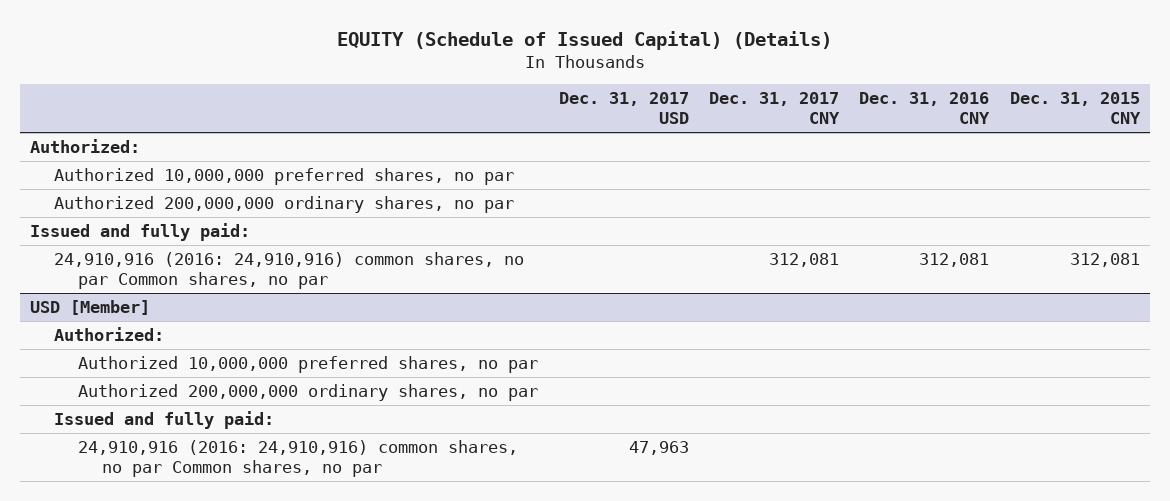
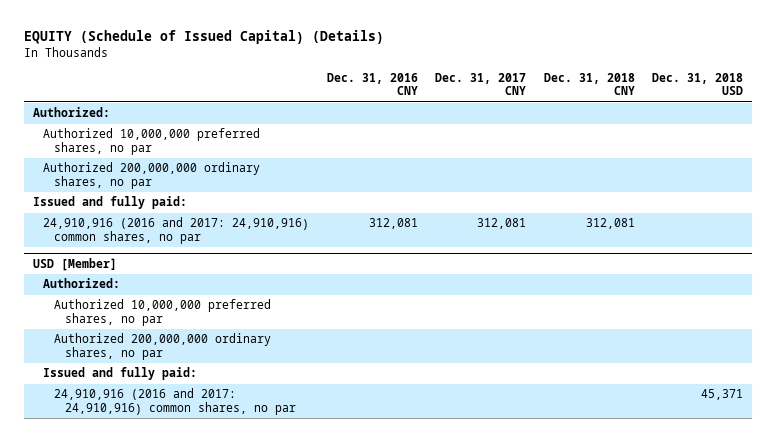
[558,92,689,125] Dec. 31, 2017 USD -> none
[1009,92,1141,125] Dec. 31, 2015 CNY -> none
none -> [543,73,635,96] Dec. 31, 2018 CNY
none -> [652,73,744,96] Dec. 31, 2018 USD
[54,252,525,289] 24,910,916 (2016: 24,910,916) common shares, no par Common shares, no par -> [43,217,310,244] 24,910,916 (2016 and 2017: 24,910,916) common shares, no par
[78,440,519,477] 24,910,916 (2016: 24,910,916) common shares, no par Common shares, no par -> [53,388,296,415] 24,910,916 (2016 and 2017: 24,910,916) common shares, no par

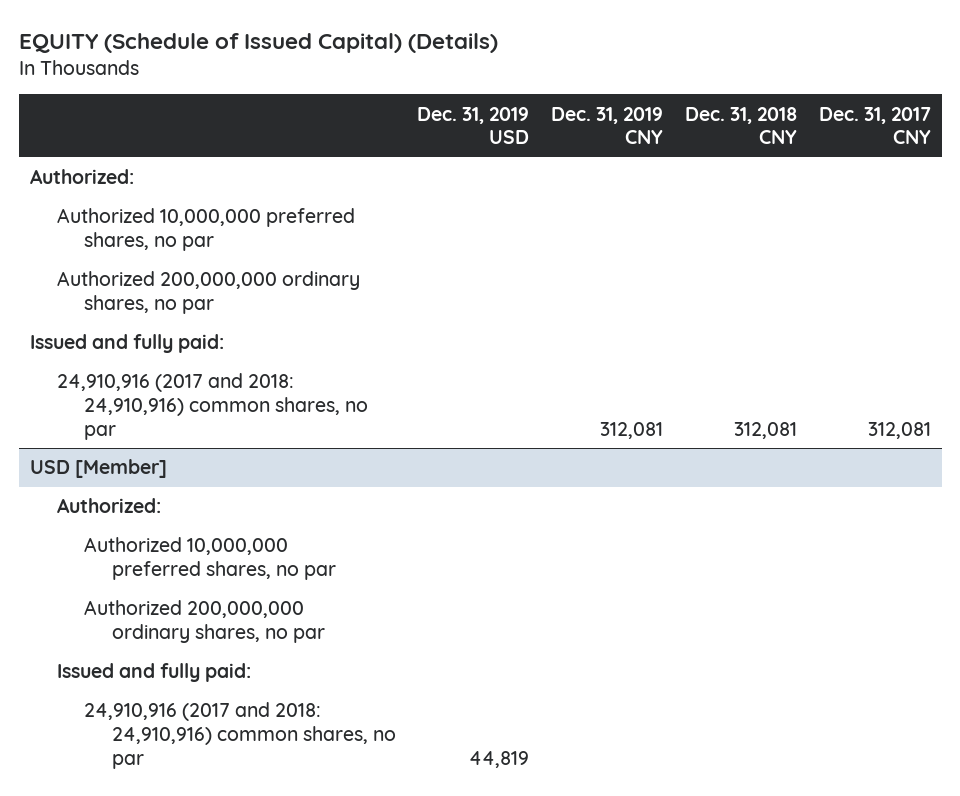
[326,73,418,96] Dec. 31, 2016 CNY -> none
[652,73,744,96] Dec. 31, 2018 USD -> none
none -> [417,106,530,145] Dec. 31, 2019 USD
none -> [551,106,664,145] Dec. 31, 2019 CNY
[43,217,310,244] 24,910,916 (2016 and 2017: 24,910,916) common shares, no par -> [56,373,369,440] 24,910,916 (2017 and 2018: 24,910,916) common shares, no par
[53,388,296,415] 24,910,916 (2016 and 2017: 24,910,916) common shares, no par -> [84,702,396,769] 24,910,916 (2017 and 2018: 24,910,916) common shares, no par

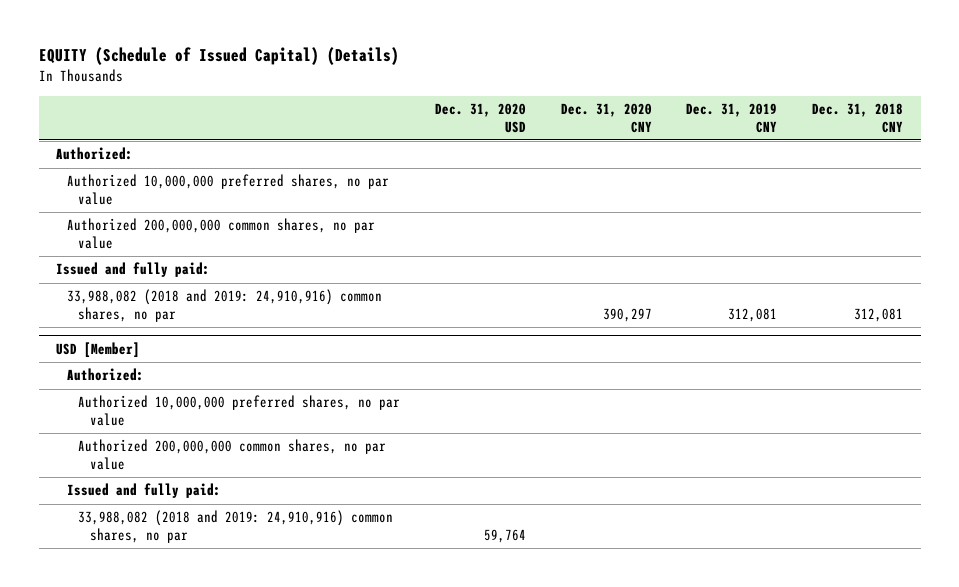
[417,106,530,145] Dec. 31, 2019 USD -> none
[818,106,931,145] Dec. 31, 2017 CNY -> none
none -> [435,103,527,133] Dec. 31, 2020 USD
none -> [560,103,652,133] Dec. 31, 2020 CNY
[56,208,355,252] Authorized 10,000,000 preferred shares, no par -> [67,174,390,205] Authorized 10,000,000 preferred shares, no par value
[56,271,360,315] Authorized 200,000,000 ordinary shares, no par -> [67,218,376,249] Authorized 200,000,000 common shares, no par value
[56,373,369,440] 24,910,916 (2017 and 2018: 24,910,916) common shares, no par -> [67,289,383,322] 33,988,082 (2018 and 2019: 24,910,916) common shares, no par
[84,537,336,581] Authorized 10,000,000 preferred shares, no par -> [78,395,401,426] Authorized 10,000,000 preferred shares, no par value
[84,600,325,644] Authorized 200,000,000 ordinary shares, no par -> [78,439,387,470] Authorized 200,000,000 common shares, no par value
[84,702,396,769] 24,910,916 (2017 and 2018: 24,910,916) common shares, no par -> [78,510,394,543] 33,988,082 (2018 and 2019: 24,910,916) common shares, no par

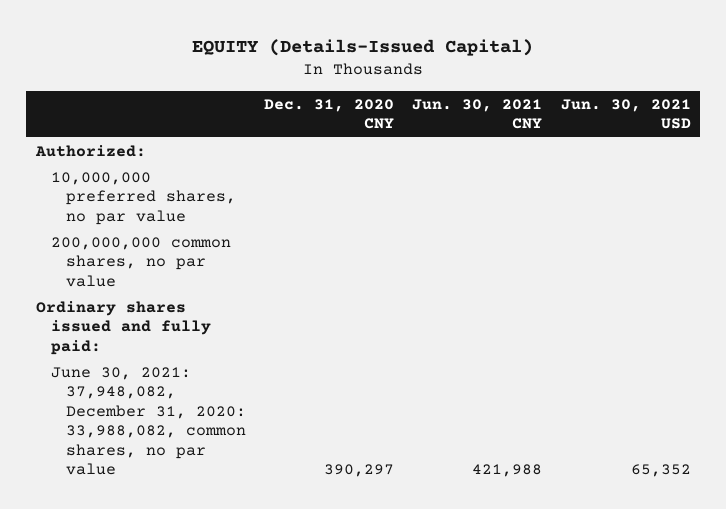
[38,47,399,66] EQUITY (Schedule of Issued Capital) (Details) -> [192,39,534,57] EQUITY (Details-Issued Capital)
[435,103,527,133] Dec. 31, 2020 USD -> none
[686,103,778,133] Dec. 31, 2019 CNY -> none
[812,103,904,133] Dec. 31, 2018 CNY -> none
none -> [412,98,543,130] Jun. 30, 2021 CNY
none -> [560,98,691,130] Jun. 30, 2021 USD
[55,342,140,359] USD [Member] -> none
[67,368,145,382] Authorized: -> none
[78,395,401,426] Authorized 10,000,000 preferred shares, no par value -> none
[78,439,387,470] Authorized 200,000,000 common shares, no par value -> none
[67,483,222,499] Issued and fully paid: -> none
[78,510,394,543] 33,988,082 (2018 and 2019: 24,910,916) common shares, no par -> none
[67,174,390,205] Authorized 10,000,000 preferred shares, no par value -> [50,172,237,225] 10,000,000 preferred shares, no par value
[67,218,376,249] Authorized 200,000,000 common shares, no par value -> [50,237,231,287] 200,000,000 common shares, no par value
[55,262,210,278] Issued and fully paid: -> [35,301,211,355] Ordinary shares issued and fully paid:
[67,289,383,322] 33,988,082 (2018 and 2019: 24,910,916) common shares, no par -> [50,367,247,476] June 30, 2021: 37,948,082, December 31, 2020: 33,988,082, common shares, no par value

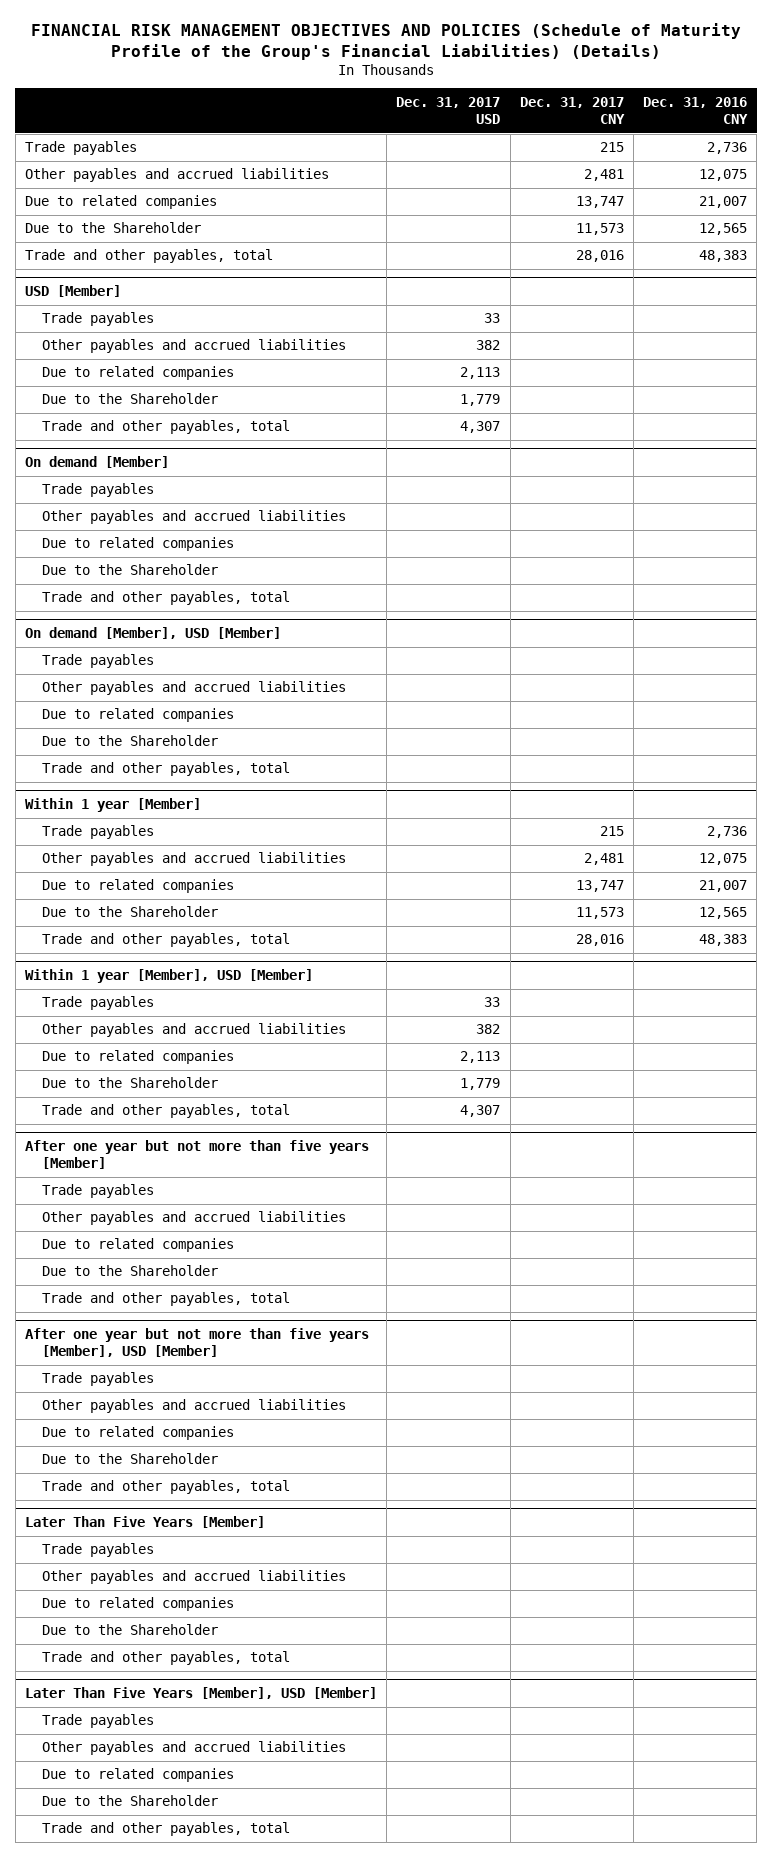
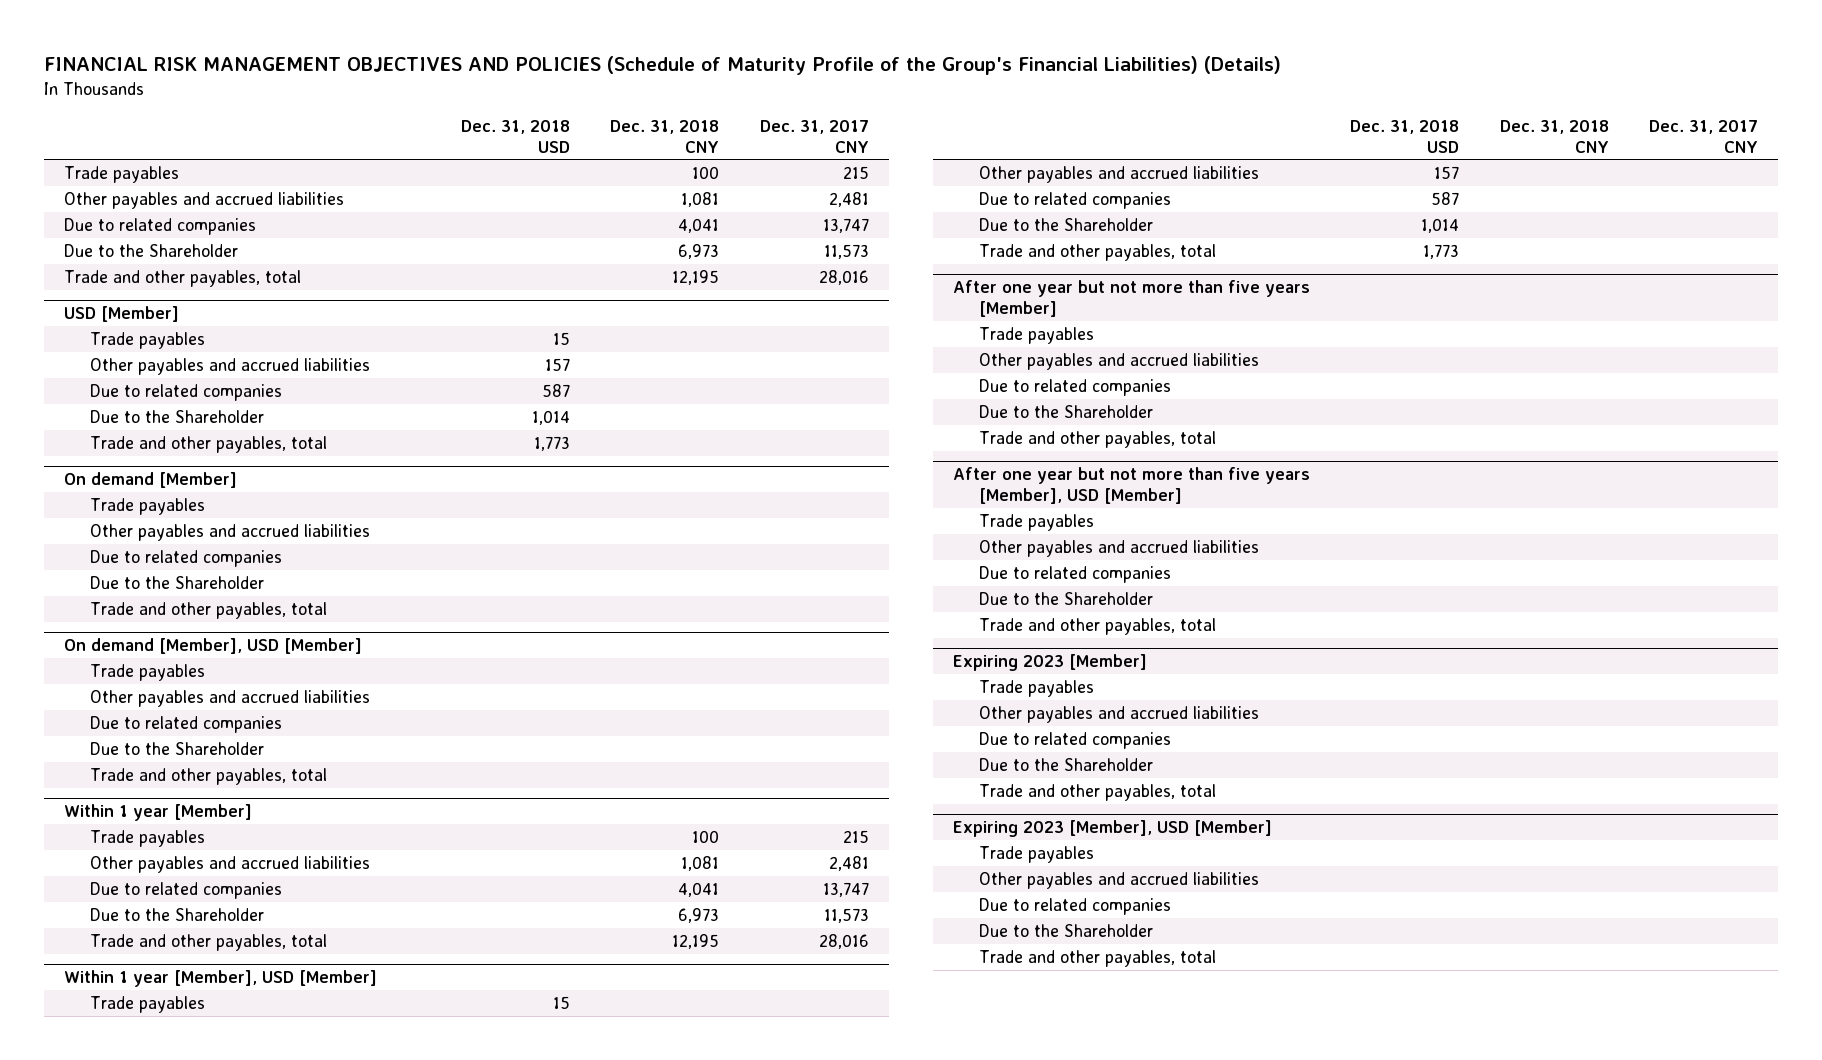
[396,96,501,124] Dec. 31, 2017 USD -> none
[643,96,749,124] Dec. 31, 2016 CNY -> none
none -> [461,119,571,153] Dec. 31, 2018 USD
none -> [610,119,720,153] Dec. 31, 2018 CNY
[24,1516,265,1529] Later Than Five Years [Member] -> [953,654,1148,672] Expiring 2023 [Member]
[24,1687,377,1700] Later Than Five Years [Member], USD [Member] -> none
[42,1714,155,1729] Trade payables -> none
[42,1741,347,1756] Other payables and accrued liabilities -> none
[42,1768,235,1783] Due to related companies -> none
[42,1795,219,1807] Due to the Shareholder -> none
[42,1822,291,1837] Trade and other payables, total -> none
none -> [953,820,1273,838] Expiring 2023 [Member], USD [Member]
none -> [979,845,1095,863] Trade payables
none -> [979,871,1260,889] Other payables and accrued liabilities
none -> [979,897,1172,915] Due to related companies
none -> [979,923,1154,937] Due to the Shareholder
none -> [979,949,1217,967] Trade and other payables, total

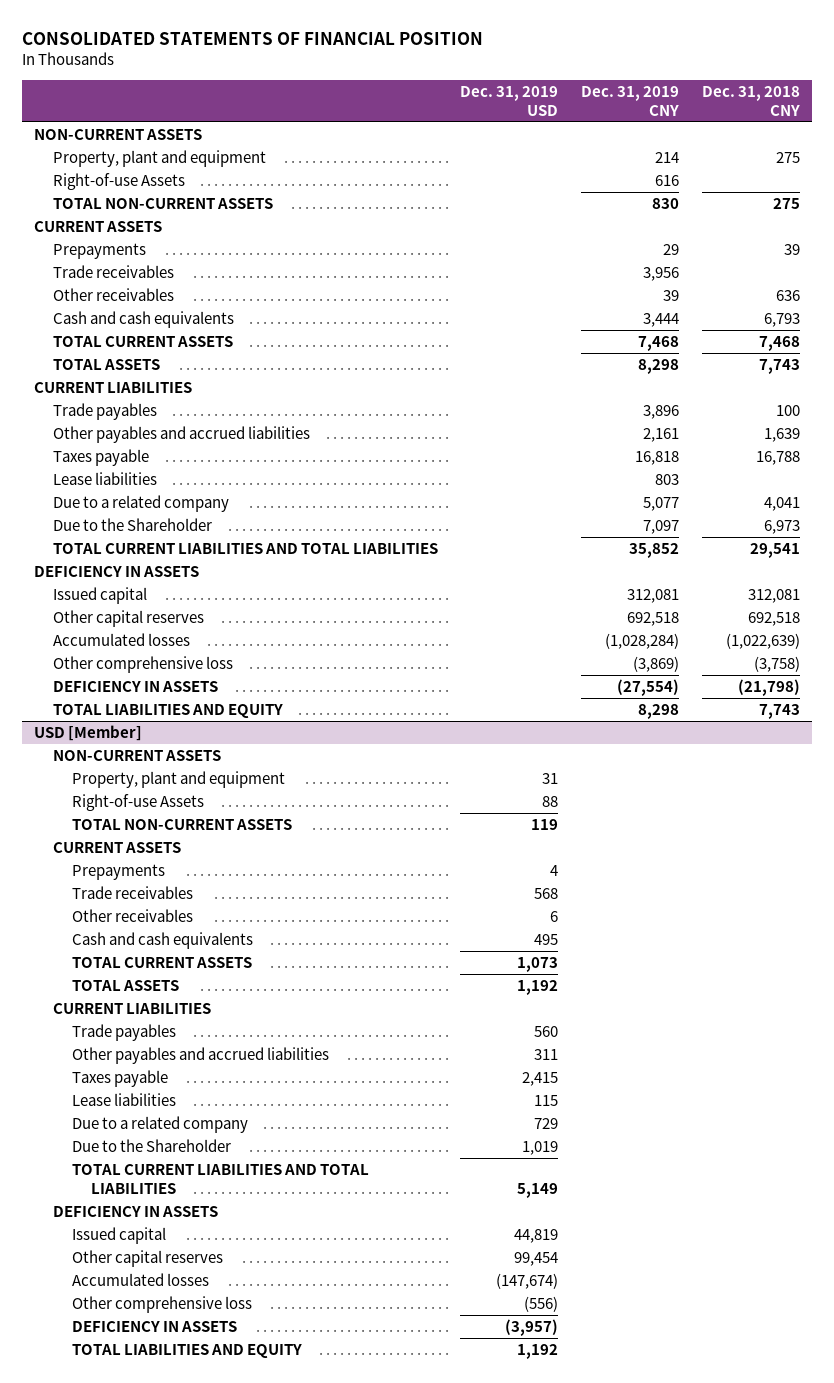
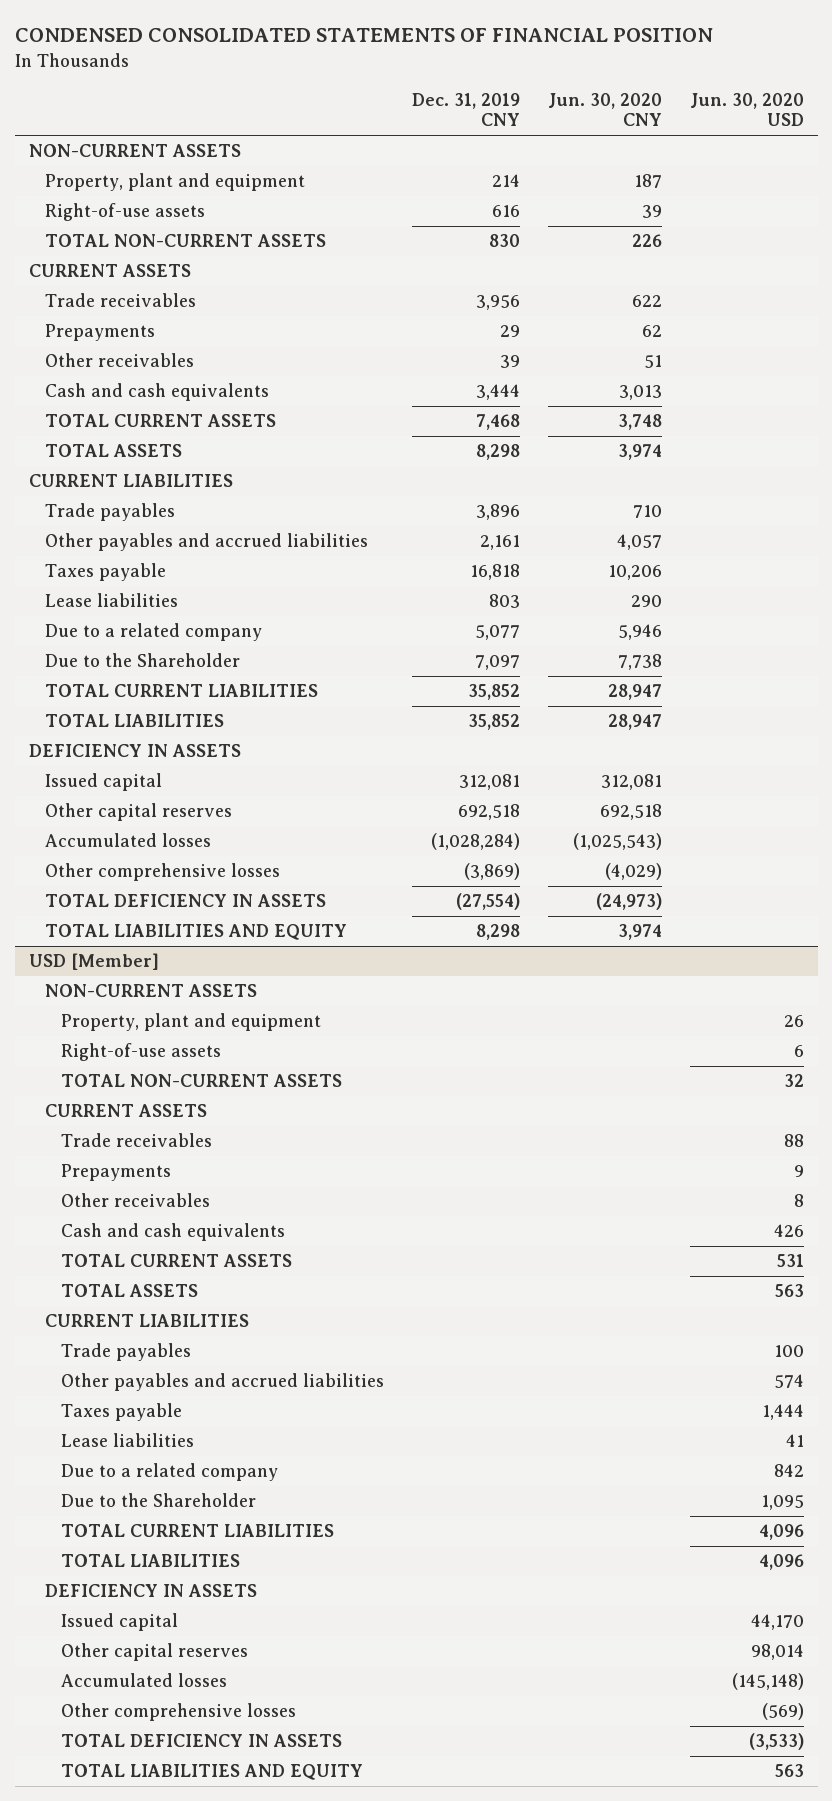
[22,32,484,46] CONSOLIDATED STATEMENTS OF FINANCIAL POSITION -> [14,28,713,43] CONDENSED CONSOLIDATED STATEMENTS OF FINANCIAL POSITION
[460,85,559,116] Dec. 31, 2019 USD -> none
[702,85,801,116] Dec. 31, 2018 CNY -> none
none -> [547,92,662,127] Jun. 30, 2020 CNY
none -> [689,92,804,127] Jun. 30, 2020 USD
[52,172,185,190] Right-of-use Assets -> [44,203,205,222] Right-of-use assets
[52,242,146,259] Prepayments -> [44,324,155,342] Prepayments
none -> [44,684,318,698] TOTAL CURRENT LIABILITIES
[52,542,438,554] TOTAL CURRENT LIABILITIES AND TOTAL LIABILITIES -> [44,714,224,728] TOTAL LIABILITIES
[52,655,233,673] Other comprehensive loss -> [44,863,280,882] Other comprehensive losses
[52,680,218,692] DEFICIENCY IN ASSETS -> [44,894,326,908] TOTAL DEFICIENCY IN ASSETS
[71,793,204,811] Right-of-use Assets -> [61,1043,222,1062] Right-of-use assets
[71,863,165,880] Prepayments -> [61,1164,172,1182] Prepayments
none -> [61,1524,335,1538] TOTAL CURRENT LIABILITIES
[71,1163,369,1194] TOTAL CURRENT LIABILITIES AND TOTAL LIABILITIES -> [61,1554,241,1568] TOTAL LIABILITIES
[71,1295,252,1313] Other comprehensive loss -> [61,1703,297,1722] Other comprehensive losses
[71,1320,237,1332] DEFICIENCY IN ASSETS -> [61,1734,343,1748] TOTAL DEFICIENCY IN ASSETS

